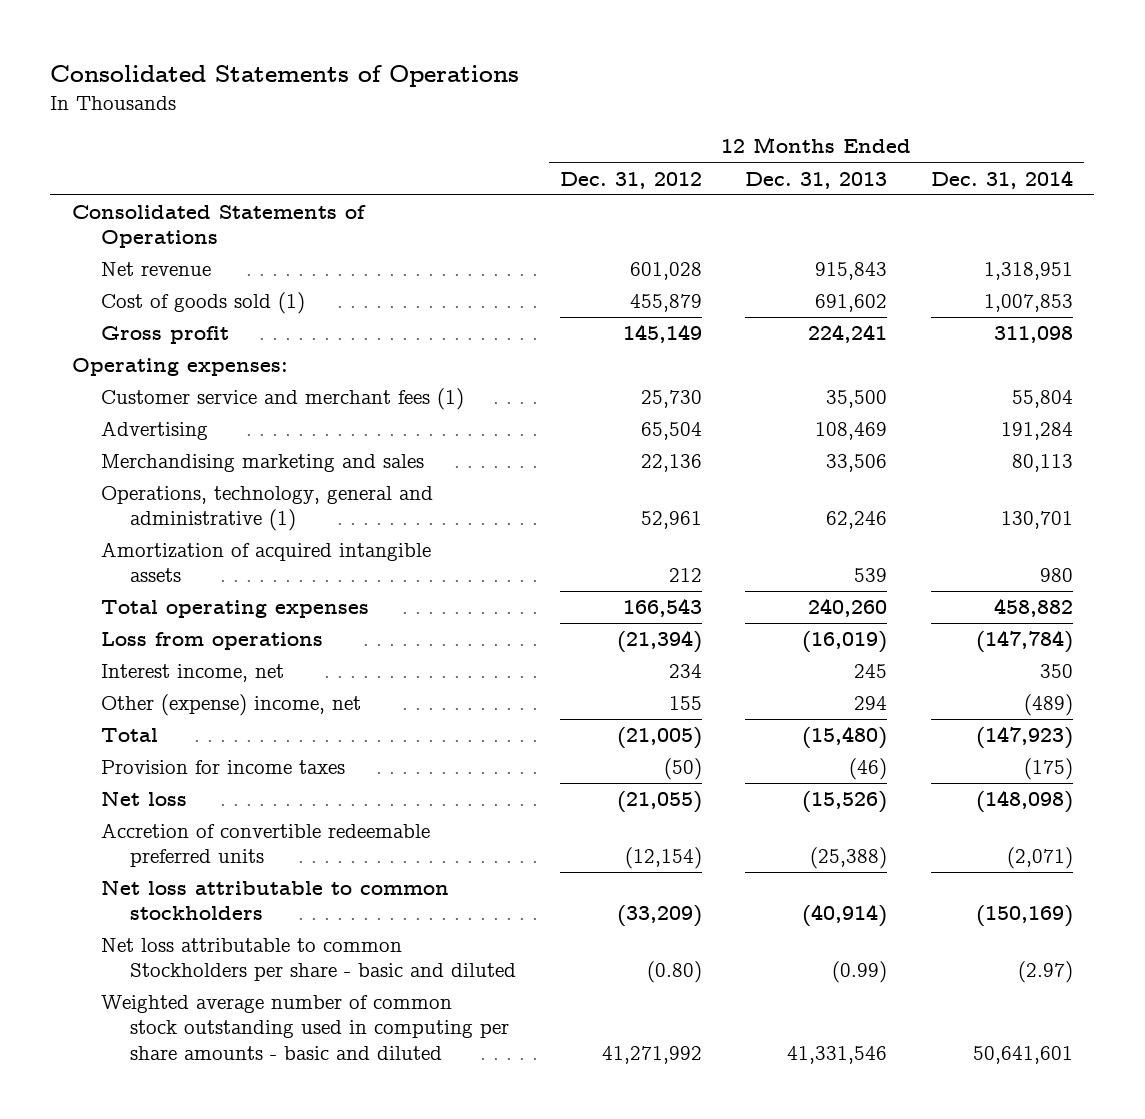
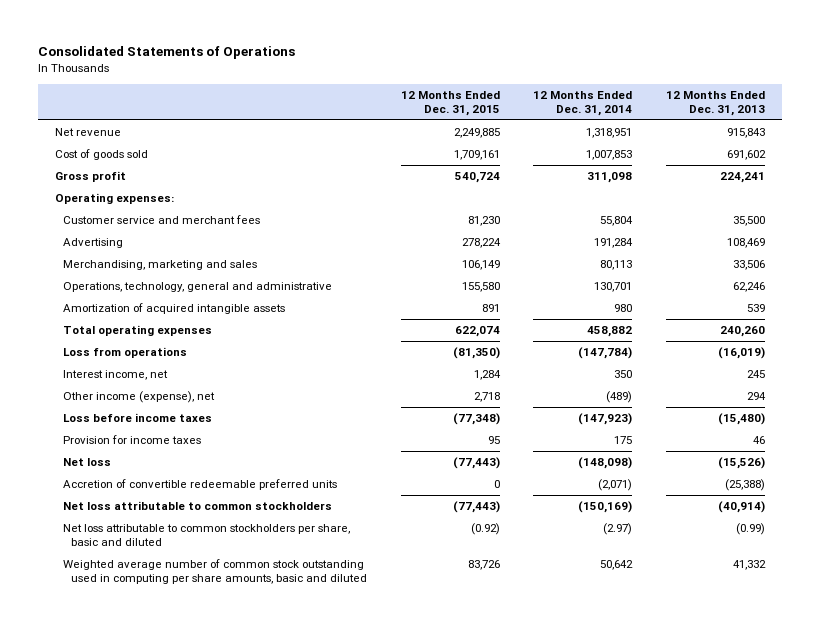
[559,171,702,189] Dec. 31, 2012 -> none
none -> [400,90,500,116] 12 Months Ended Dec. 31, 2015
[71,205,366,249] Consolidated Statements of Operations -> none
[100,292,305,315] Cost of goods sold (1) -> [54,149,148,161] Cost of goods sold
[100,388,464,411] Customer service and merchant fees (1) -> [63,215,261,225] Customer service and merchant fees
[100,454,424,473] Merchandising marketing and sales -> [63,260,258,271] Merchandising, marketing and sales
[100,486,433,532] Operations, technology, general and administrative (1) -> [63,282,333,293] Operations, technology, general and administrative
[100,694,361,717] Other (expense) income, net -> [63,391,216,404] Other income (expense), net
[100,728,158,743] Total -> [63,413,213,423] Loss before income taxes
[849,758,888,781] (46) -> [752,436,765,445] 46
[1023,758,1073,781] (175) -> [614,436,633,445] 175
[100,938,517,982] Net loss attributable to common Stockholders per share - basic and diluted -> [63,524,351,547] Net loss attributable to common stockholders per share, basic and diluted
[100,995,510,1060] Weighted average number of common stock outstanding used in computing per share amounts - basic and diluted -> [63,559,368,585] Weighted average number of common stock outstanding used in computing per share amounts, basic and diluted
[787,1045,888,1064] 41,331,546 -> [732,560,766,571] 41,332
[972,1045,1073,1064] 50,641,601 -> [600,560,634,571] 50,642

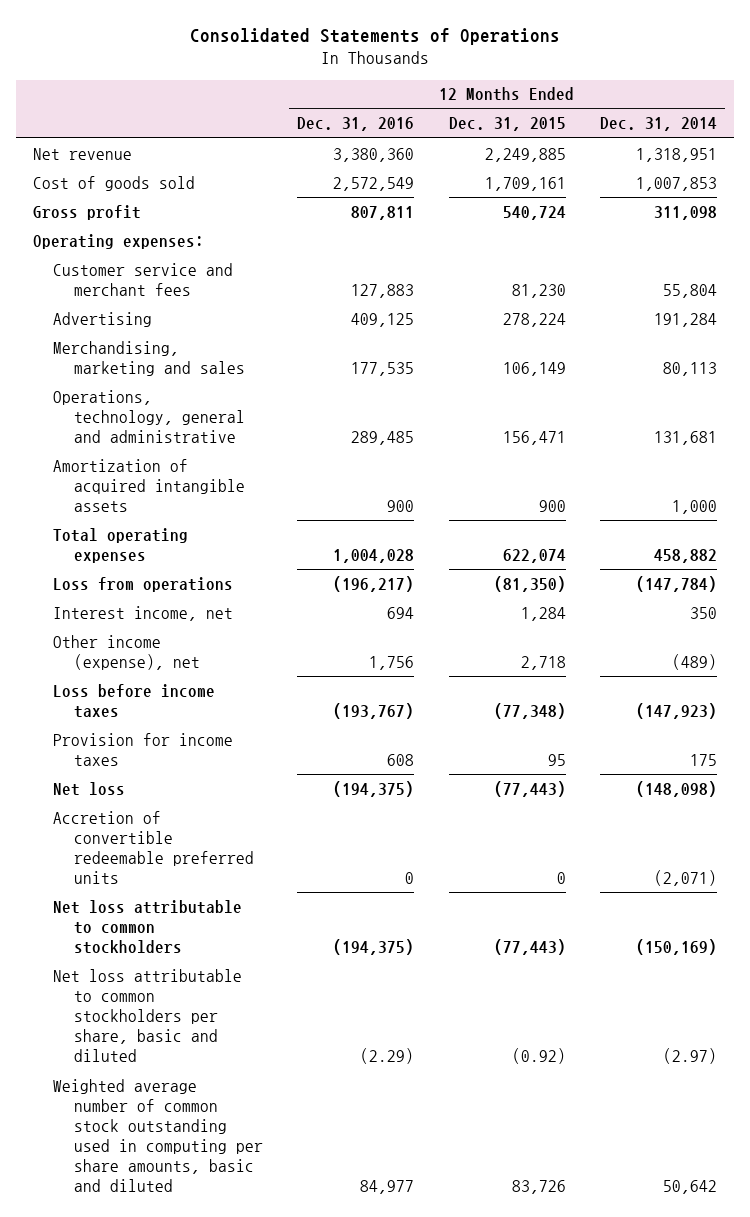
[665,90,765,116] 12 Months Ended Dec. 31, 2013 -> none
none -> [297,117,415,132] Dec. 31, 2016
[461,282,500,293] 155,580 -> [502,431,566,446] 156,471
[594,282,633,293] 130,701 -> [653,431,717,446] 131,681
[481,304,500,313] 891 -> [538,500,566,513] 900
[614,304,633,313] 980 -> [671,500,717,515] 1,000

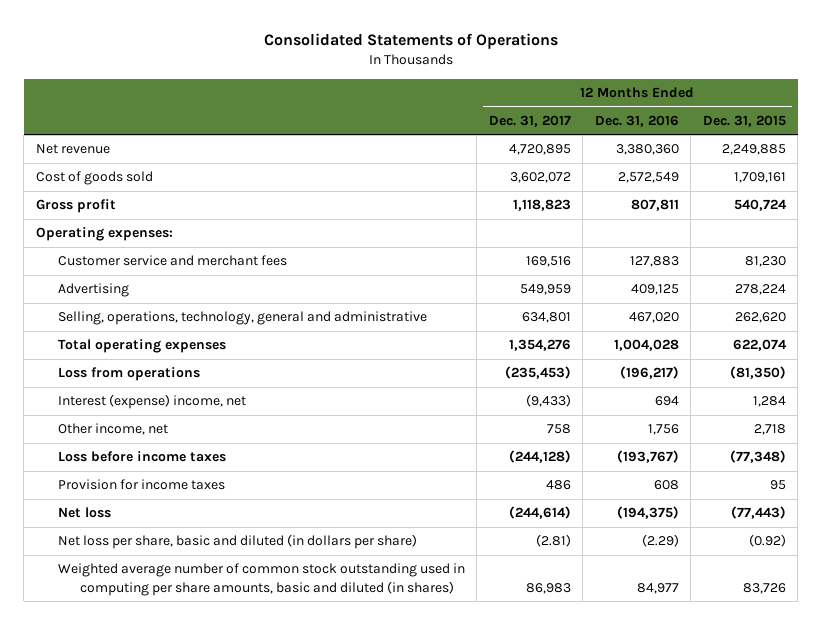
[599,117,717,132] Dec. 31, 2014 -> none
none -> [488,114,571,127] Dec. 31, 2017
[53,340,245,376] Merchandising, marketing and sales -> none
[53,458,245,513] Amortization of acquired intangible assets -> none
[53,389,245,444] Operations, technology, general and administrative -> [57,311,427,326] Selling, operations, technology, general and administrative
[351,431,415,446] 289,485 -> [628,312,679,324] 467,020
[502,431,566,446] 156,471 -> [734,312,786,324] 262,620
[53,605,234,621] Interest income, net -> [57,394,246,410] Interest (expense) income, net
[53,634,200,670] Other income (expense), net -> [57,423,168,436] Other income, net
[53,810,254,885] Accretion of convertible redeemable preferred units -> none
[53,899,243,955] Net loss attributable to common stockholders -> none
[53,968,243,1063] Net loss attributable to common stockholders per share, basic and diluted -> [57,534,417,550] Net loss per share, basic and diluted (in dollars per share)
[53,1078,263,1193] Weighted average number of common stock outstanding used in computing per share amounts, basic and diluted -> [57,563,465,596] Weighted average number of common stock outstanding used in computing per share amounts, basic and diluted (in shares)

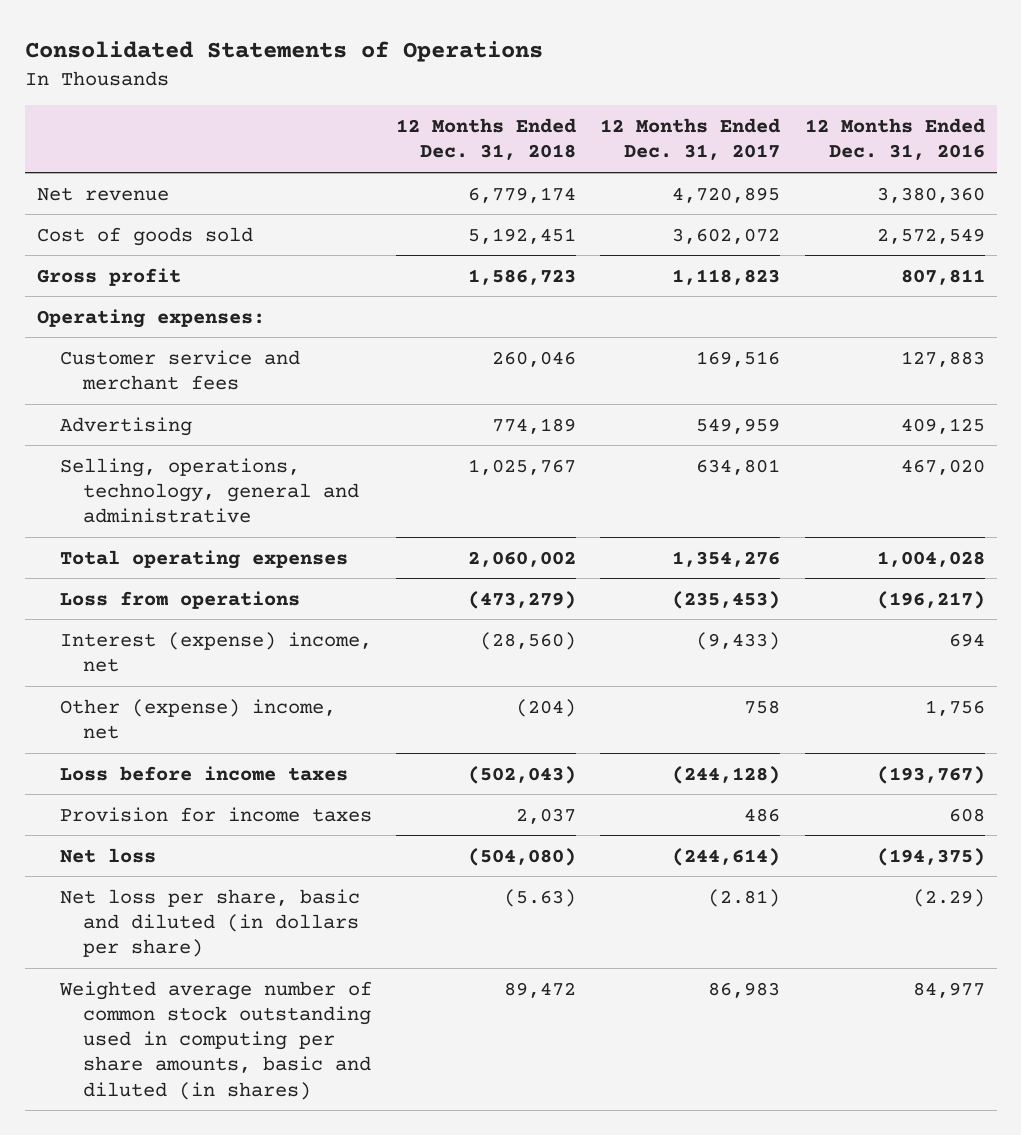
[702,114,786,127] Dec. 31, 2015 -> none
none -> [396,118,577,161] 12 Months Ended Dec. 31, 2018
[57,423,168,436] Other income, net -> [59,698,336,739] Other (expense) income, net

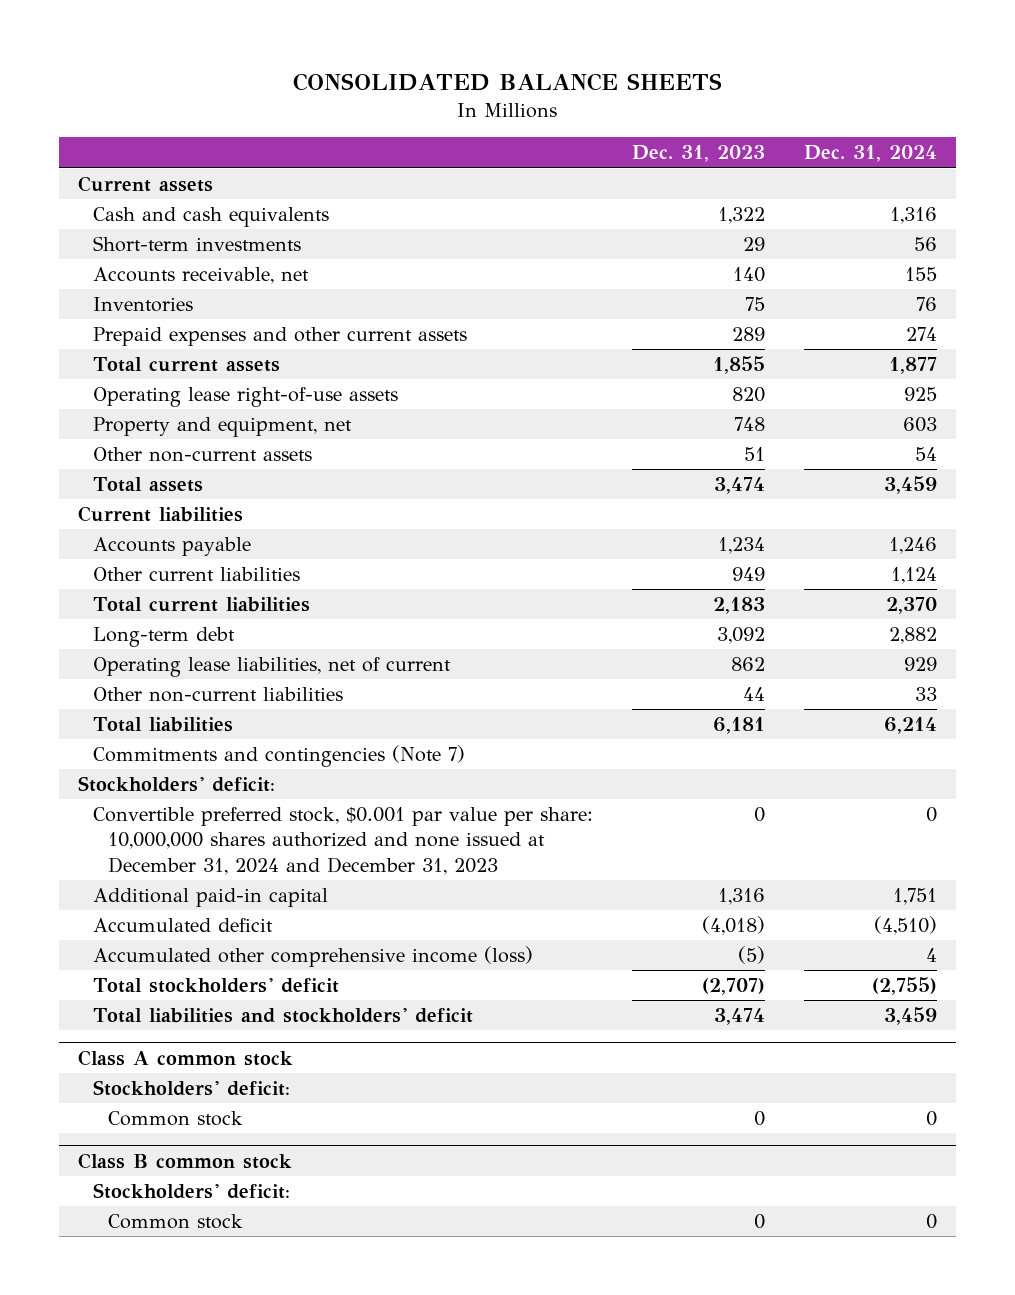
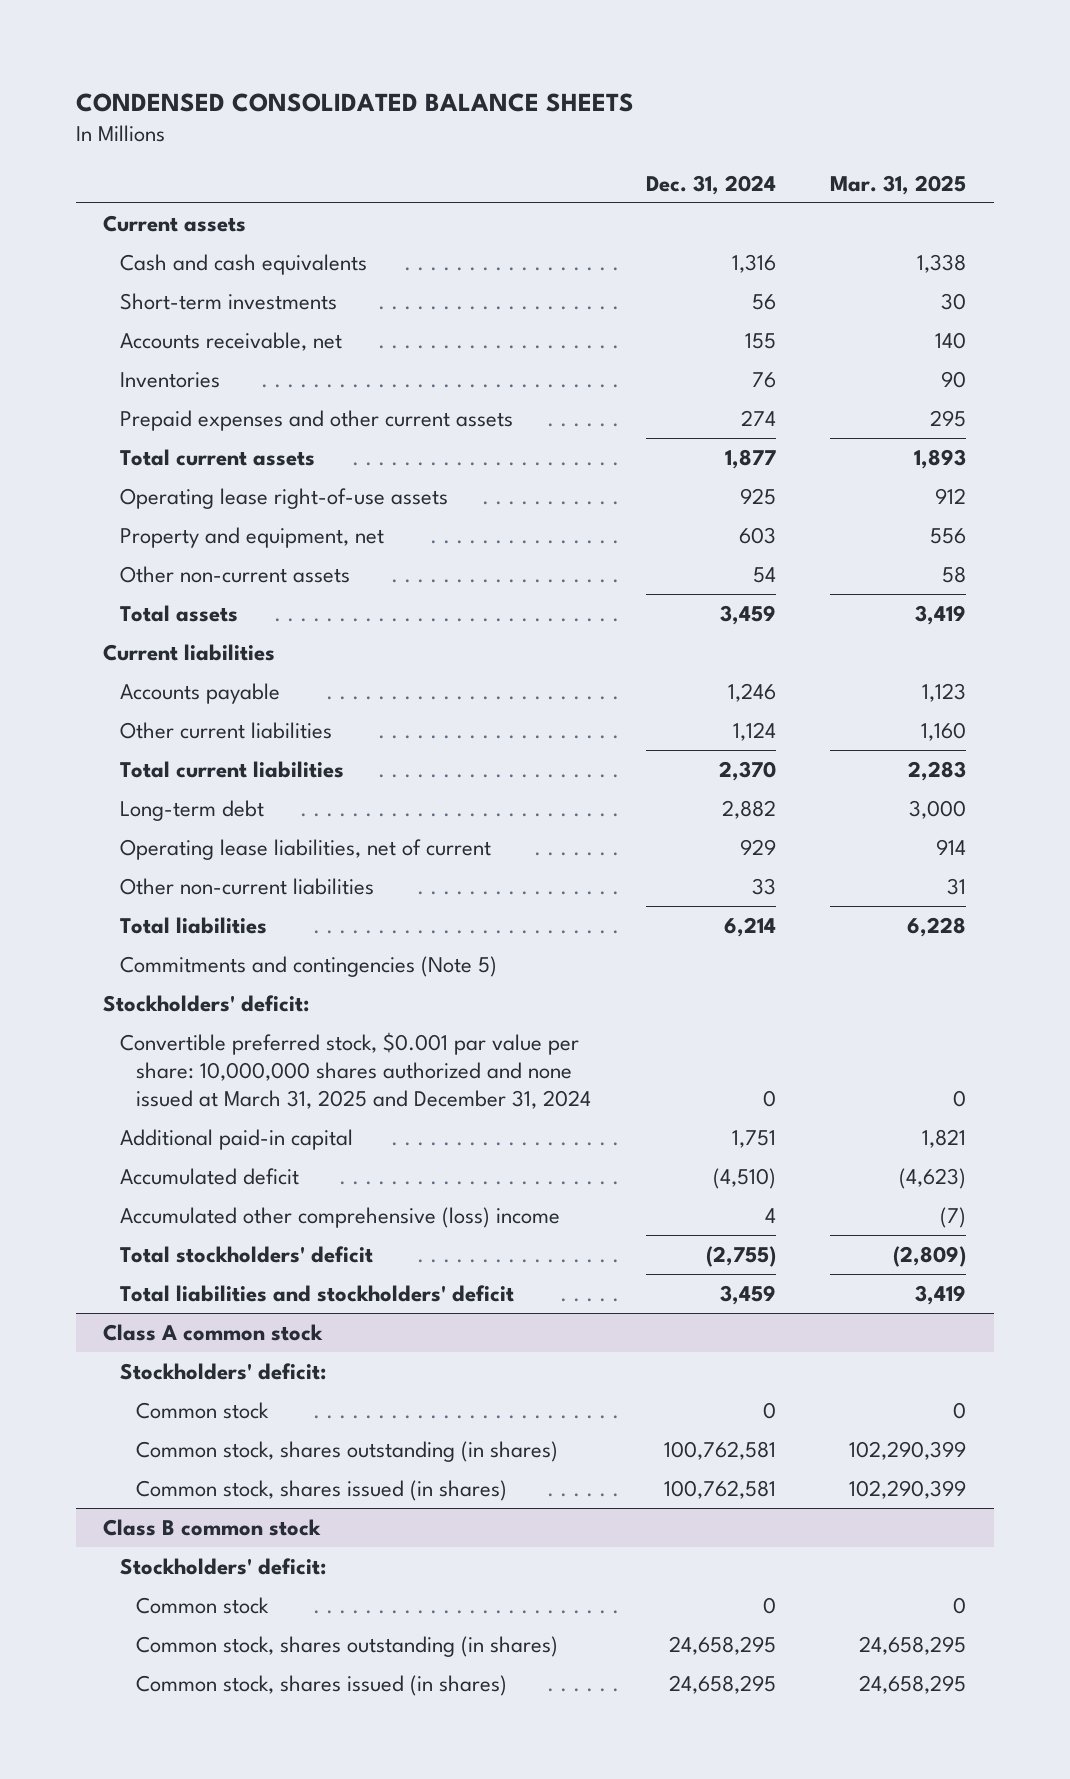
[293,73,723,92] CONSOLIDATED BALANCE SHEETS -> [75,92,634,112] CONDENSED CONSOLIDATED BALANCE SHEETS
[631,145,765,163] Dec. 31, 2023 -> none
none -> [830,174,967,195] Mar. 31, 2025
[93,745,466,768] Commitments and contingencies (Note 7) -> [119,956,497,978] Commitments and contingencies (Note 5)
[93,807,594,875] Convertible preferred stock, $0.001 par value per share: 10,000,000 shares authorized and none issued at December 31, 2024 and December 31, 2023 -> [119,1032,592,1109] Convertible preferred stock, $0.001 par value per share: 10,000,000 shares authorized and none issued at March 31, 2025 and December 31, 2024
[93,946,534,968] Accumulated other comprehensive income (loss) -> [119,1207,560,1229] Accumulated other comprehensive (loss) income
none -> [136,1441,559,1463] Common stock, shares outstanding (in shares)
none -> [136,1480,508,1502] Common stock, shares issued (in shares)
none -> [136,1636,559,1658] Common stock, shares outstanding (in shares)
none -> [136,1675,508,1697] Common stock, shares issued (in shares)

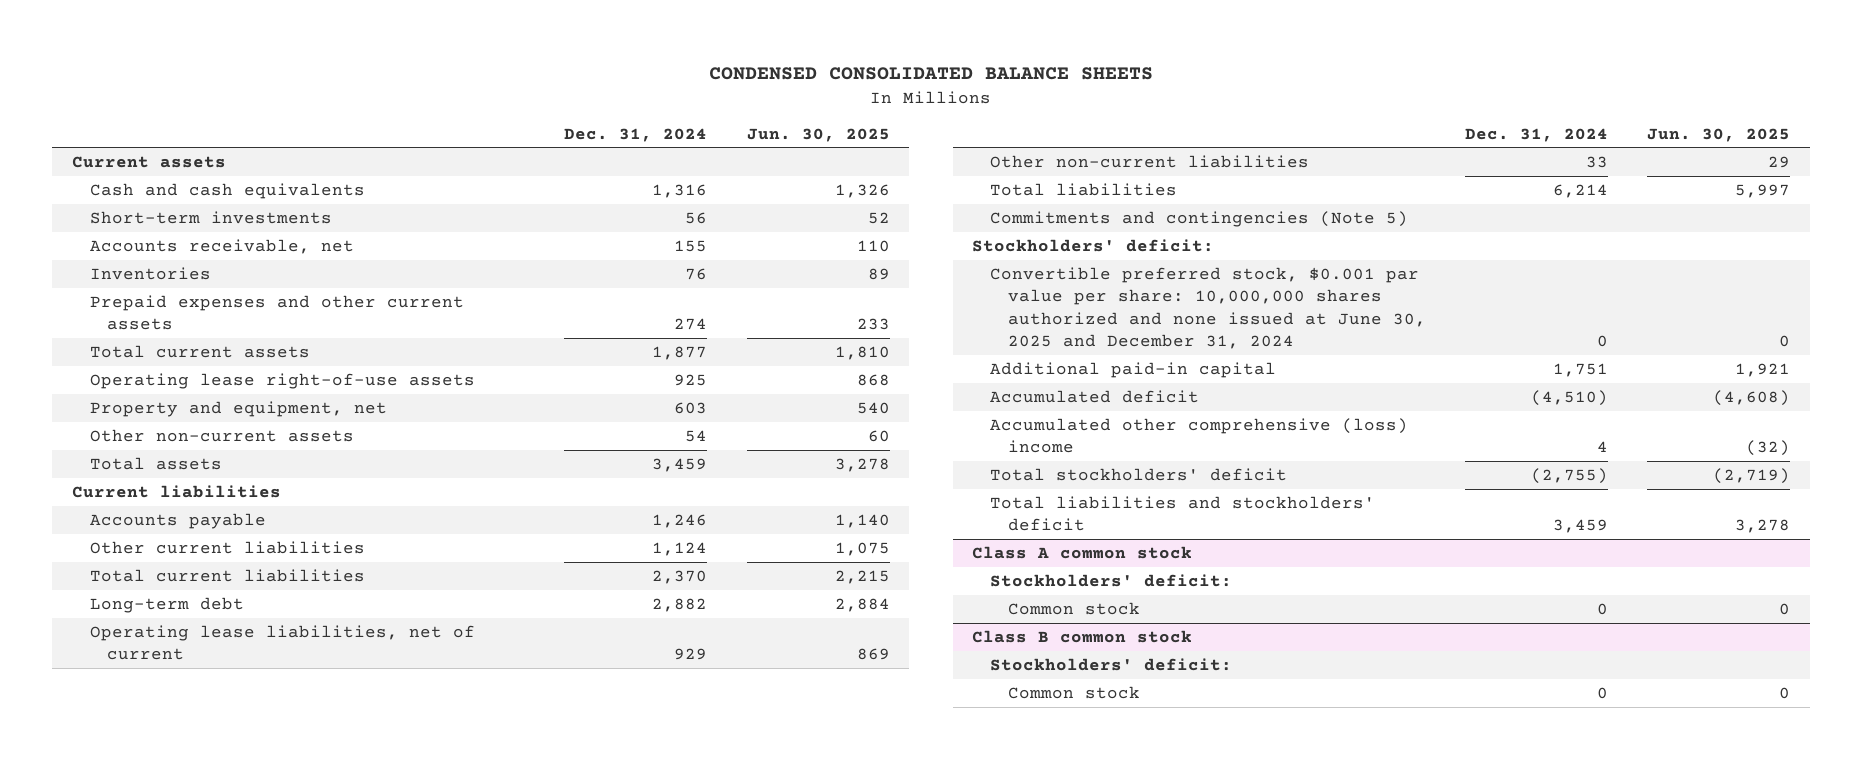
[830,174,967,195] Mar. 31, 2025 -> none
none -> [746,127,890,142] Jun. 30, 2025
[119,1032,592,1109] Convertible preferred stock, $0.001 par value per share: 10,000,000 shares authorized and none issued at March 31, 2025 and December 31, 2024 -> [989,266,1426,349] Convertible preferred stock, $0.001 par value per share: 10,000,000 shares authorized and none issued at June 30, 2025 and December 31, 2024
[136,1441,559,1463] Common stock, shares outstanding (in shares) -> none
[136,1480,508,1502] Common stock, shares issued (in shares) -> none
[136,1636,559,1658] Common stock, shares outstanding (in shares) -> none
[136,1675,508,1697] Common stock, shares issued (in shares) -> none

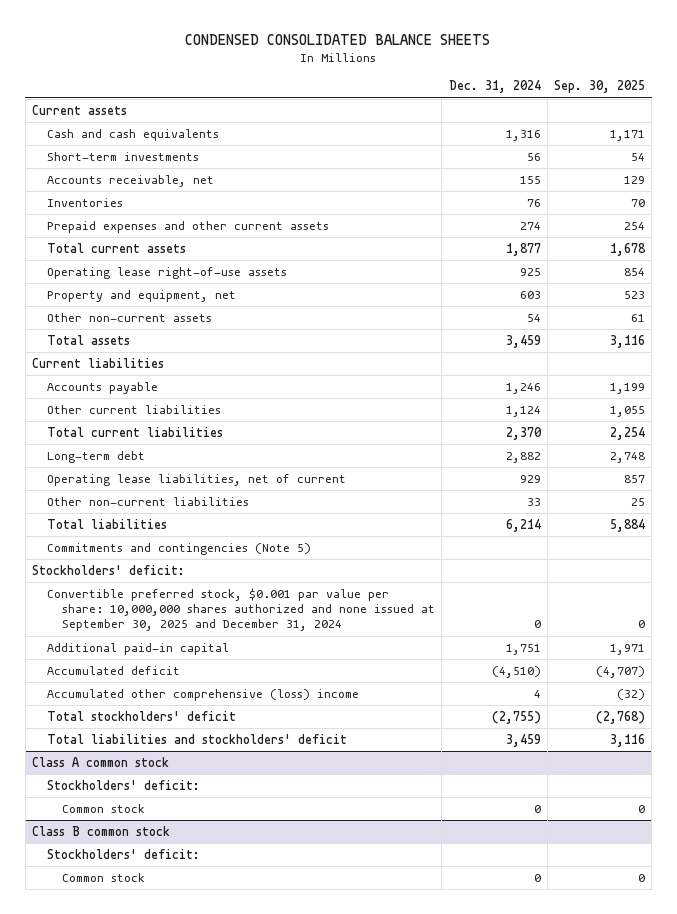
[746,127,890,142] Jun. 30, 2025 -> none
none -> [553,80,645,94] Sep. 30, 2025
[989,266,1426,349] Convertible preferred stock, $0.001 par value per share: 10,000,000 shares authorized and none issued at June 30, 2025 and December 31, 2024 -> [47,587,436,632] Convertible preferred stock, $0.001 par value per share: 10,000,000 shares authorized and none issued at September 30, 2025 and December 31, 2024

